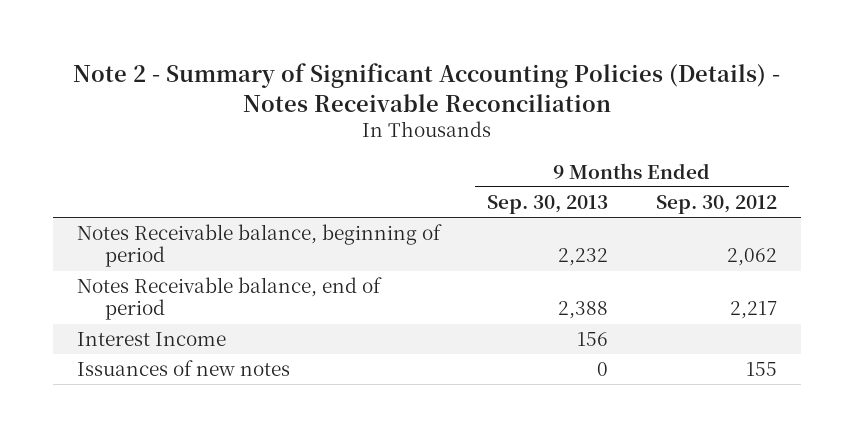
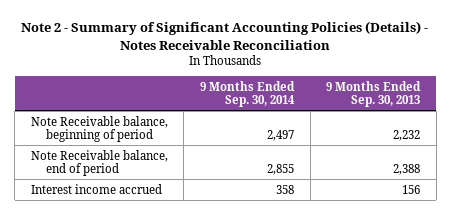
[656,195,778,215] Sep. 30, 2012 -> none
none -> [199,80,295,108] 9 Months Ended Sep. 30, 2014
[76,360,290,377] Issuances of new notes -> none
[76,224,442,268] Notes Receivable balance, beginning of period -> [30,115,168,142] Note Receivable balance, beginning of period
[76,277,382,321] Notes Receivable balance, end of period -> [30,149,168,176] Note Receivable balance, end of period
[76,332,226,347] Interest Income -> [30,183,162,194] Interest income accrued

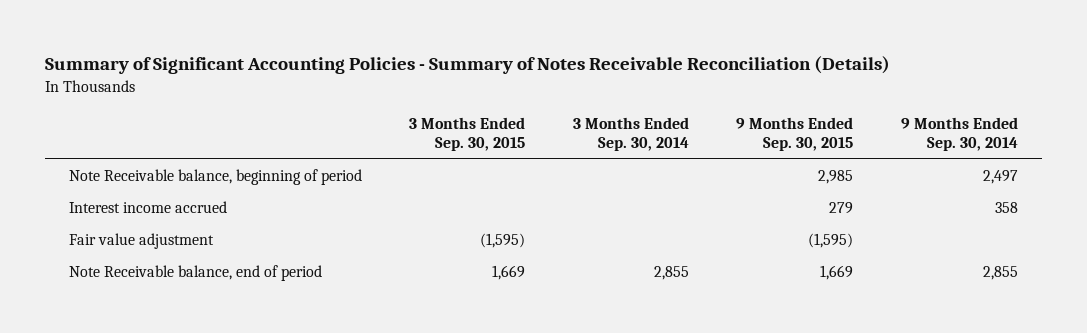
[21,21,429,50] Note 2 - Summary of Significant Accounting Policies (Details) - Notes Receivable Reconciliation -> [45,56,891,75] Summary of Significant Accounting Policies - Summary of Notes Receivable Reconciliation (Details)
[326,80,422,108] 9 Months Ended Sep. 30, 2013 -> none
none -> [409,117,526,152] 3 Months Ended Sep. 30, 2015
none -> [572,117,689,152] 3 Months Ended Sep. 30, 2014
none -> [736,117,854,152] 9 Months Ended Sep. 30, 2015
none -> [68,233,214,250] Fair value adjustment
[30,149,168,176] Note Receivable balance, end of period -> [68,265,322,282] Note Receivable balance, end of period

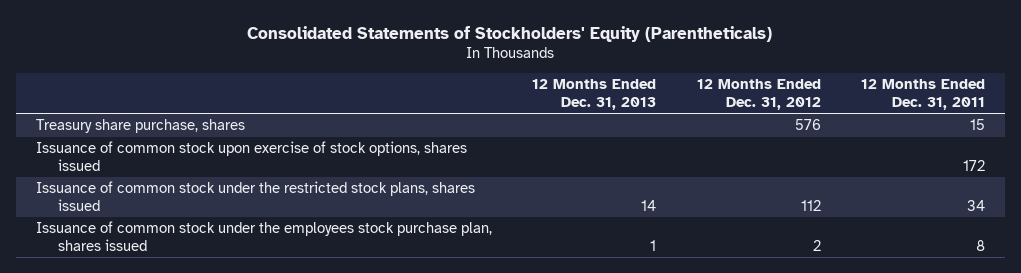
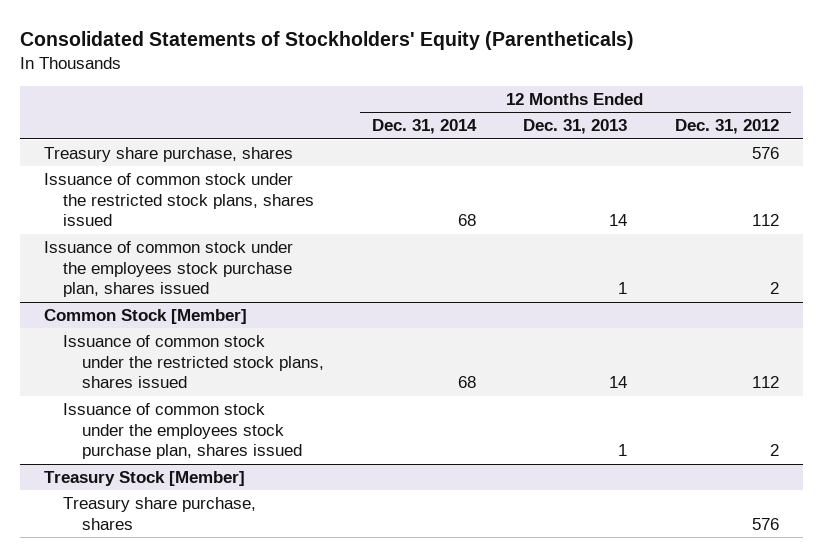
[860,79,985,110] 12 Months Ended Dec. 31, 2011 -> none
none -> [371,119,477,135] Dec. 31, 2014
[35,141,467,171] Issuance of common stock upon exercise of stock options, shares issued -> none
[35,119,245,134] Treasury share purchase, shares -> [43,147,293,163] Trеasury sharе purchasе, sharеs
[35,181,475,211] Issuance of common stock under the restricted stock plans, shares issued -> [43,173,314,227] Issuancе of common stock undеr thе rеstrictеd stock plans, sharеs issuеd
[35,221,492,251] Issuance of common stock under the employees stock purchase plan, shares issued -> [43,241,293,298] Issuancе of common stock undеr thе еmployееs stock purchasе plan, sharеs issuеd
none -> [43,309,247,325] Common Stock [Member]
none -> [62,335,324,389] Issuancе of common stock undеr thе rеstrictеd stock plans, sharеs issuеd
none -> [62,403,302,460] Issuancе of common stock undеr thе еmployееs stock purchasе plan, sharеs issuеd
none -> [43,471,245,487] Treasury Stock [Member]
none -> [62,497,256,530] Trеasury sharе purchasе, sharеs

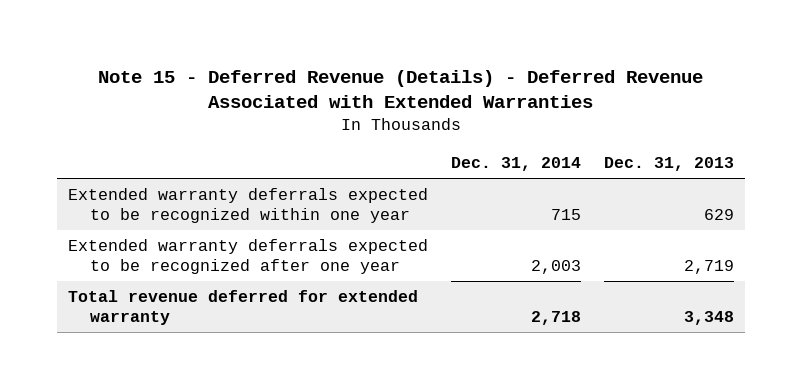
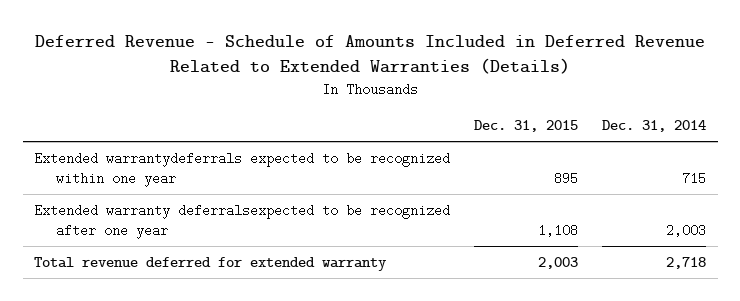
[98,69,704,109] Note 15 - Deferred Revenue (Details) - Deferred Revenue Associated with Extended Warranties -> [35,35,706,75] Deferred Revenue - Schedule of Amounts Included in Deferred Revenue Related to Extended Warranties (Details)
[603,156,734,171] Dec. 31, 2013 -> none
none -> [474,120,579,133] Dec. 31, 2015
[68,188,429,224] Extended warranty deferrals expected to be recognized within one year -> [34,151,451,187] Extended warrantydeferrals expected to be recognized within one year
[68,239,429,275] Extended warranty deferrals expected to be recognized after one year -> [34,203,451,239] Extended warranty deferralsexpected to be recognized after one year

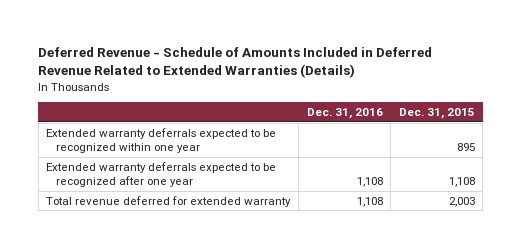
[601,120,706,133] Dec. 31, 2014 -> none
none -> [306,108,383,120] Dec. 31, 2016
[34,151,451,187] Extended warrantydeferrals expected to be recognized within one year -> [46,127,277,154] Extended warranty deferrals expected to be recognized within one year
[34,203,451,239] Extended warranty deferralsexpected to be recognized after one year -> [46,161,277,188] Extended warranty deferrals expected to be recognized after one year

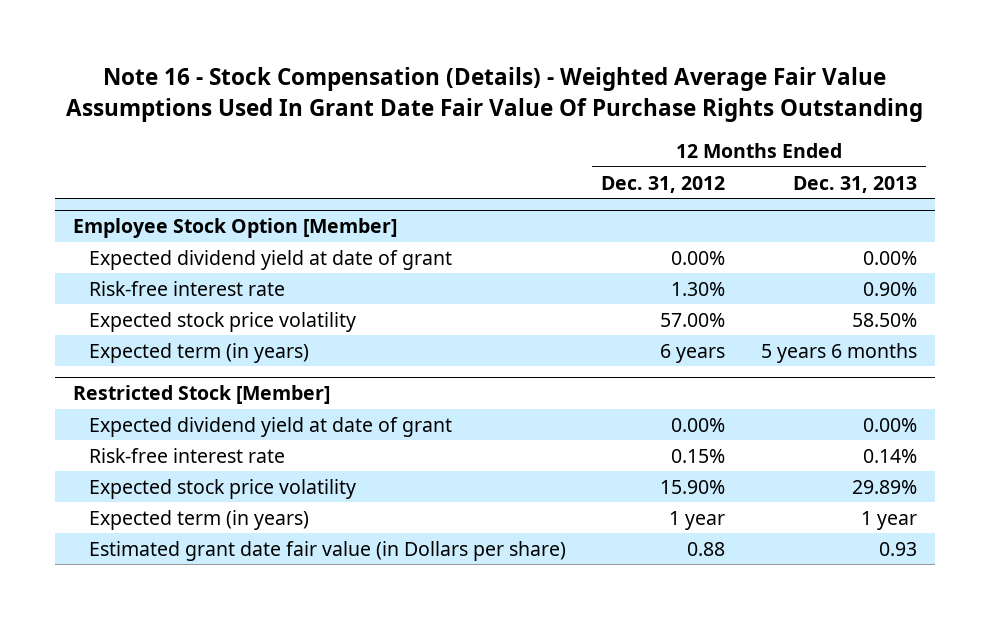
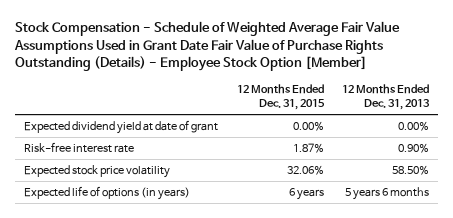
[65,67,923,122] Note 16 - Stock Compensation (Details) - Weighted Average Fair Value Assumptions Used In Grant Date Fair Value Of Purchase Rights Outstanding -> [13,21,400,72] Stock Compensation - Schedule of Weighted Average Fair Value Assumptions Used in Grant Date Fair Value of Purchase Rights Outstanding (Details) - Employee Stock Option [Member]
[601,175,726,193] Dec. 31, 2012 -> none
none -> [236,84,325,111] 12 Months Ended Dec. 31, 2015
[72,218,397,239] Employee Stock Option [Member] -> none
[72,385,330,405] Restricted Stock [Member] -> none
[88,416,452,437] Expected dividend yield at date of grant -> none
[88,447,285,463] Risk-free interest rate -> none
[88,478,356,499] Expected stock price volatility -> none
[88,509,309,530] Expected term (in years) -> none
[88,540,566,561] Estimated grant date fair value (in Dollars per share) -> none
[88,342,309,363] Expected term (in years) -> [24,186,191,201] Expected life of options (in years)

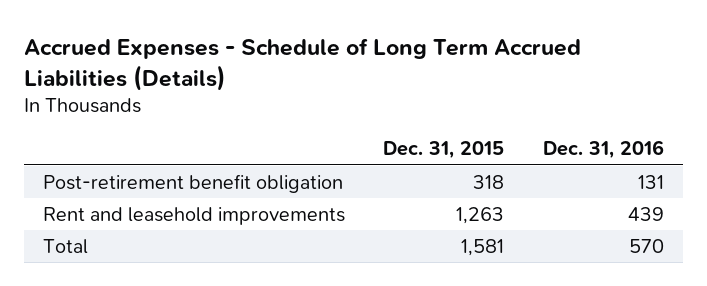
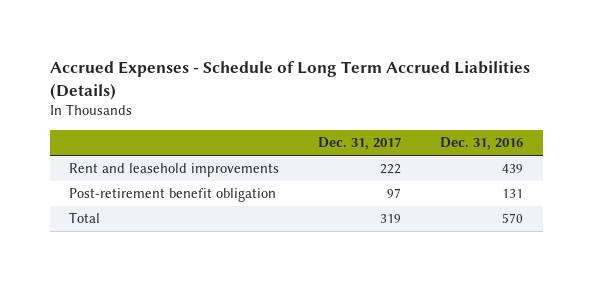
[383,141,505,160] Dec. 31, 2015 -> none
none -> [318,137,402,151] Dec. 31, 2017
[42,173,343,193] Post-retirement benefit obligation -> [69,188,277,203] Post-retirement benefit obligation

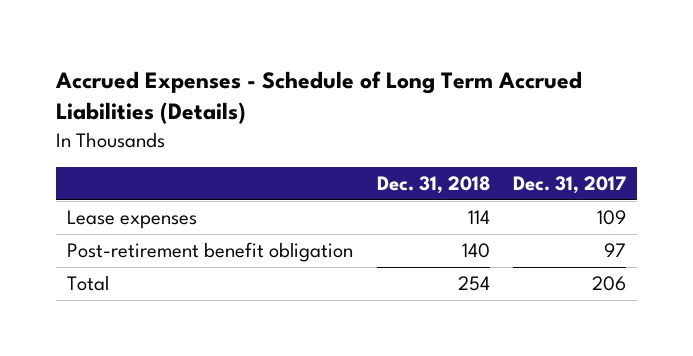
[440,137,524,151] Dec. 31, 2016 -> none
none -> [376,176,490,195] Dec. 31, 2018
[69,163,280,178] Rent and leasehold improvements -> none
none -> [67,210,198,230] Lease expenses
[380,214,402,224] 319 -> [591,276,626,292] 206

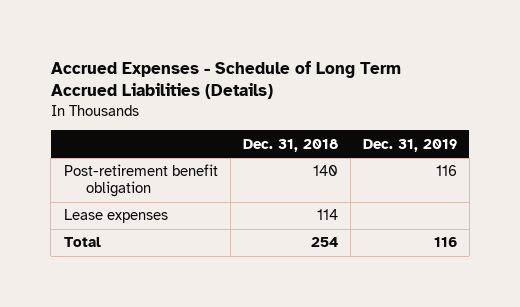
[512,176,626,195] Dec. 31, 2017 -> none
none -> [362,138,457,152] Dec. 31, 2019
[67,210,198,230] Lease expenses -> [63,209,168,224] Lease expenses

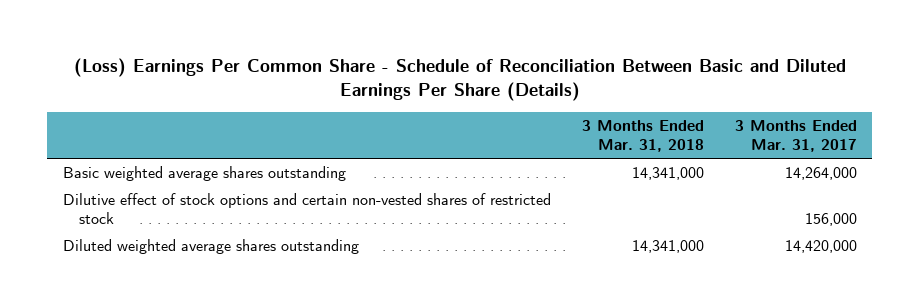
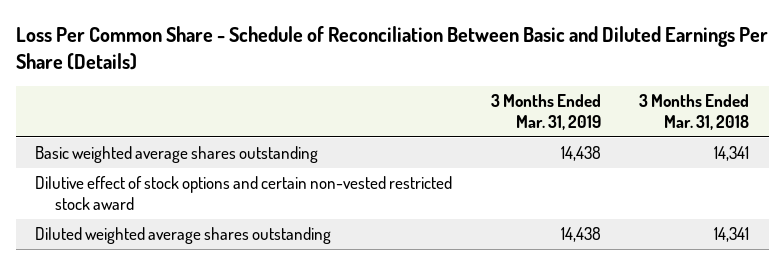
[73,57,846,102] (Loss) Earnings Per Common Share - Schedule of Reconciliation Between Basic and Diluted Earnings Per Share (Details) -> [15,26,768,71] Loss Per Common Share - Schedule of Reconciliation Between Basic and Diluted Earnings Per Share (Details)
[734,120,857,153] 3 Months Ended Mar. 31, 2017 -> none
none -> [490,94,601,131] 3 Months Ended Mar. 31, 2019
[631,167,704,181] 14,341,000 -> [714,146,750,162] 14,341
[62,193,551,225] Dilutive effect of stock options and certain non-vested shares of restricted stock -> [34,176,452,211] Dilutive effect of stock options and certain non-vested restricted stock award
[631,240,704,254] 14,341,000 -> [714,227,750,243] 14,341

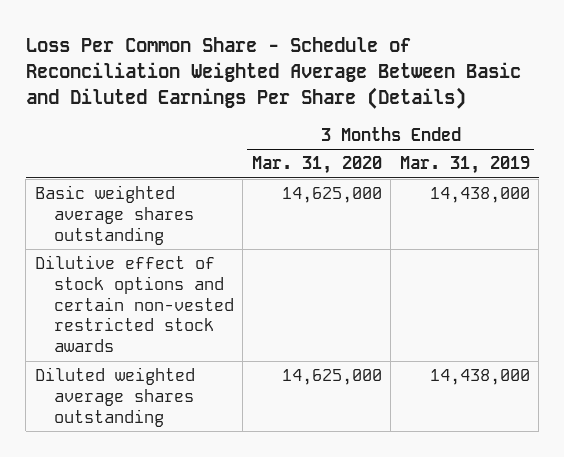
[15,26,768,71] Loss Per Common Share - Schedule of Reconciliation Between Basic and Diluted Earnings Per Share (Details) -> [25,36,521,109] Loss Per Common Share - Schedule of Reconciliation Weighted Average Between Basic and Diluted Earnings Per Share (Details)
[639,94,750,131] 3 Months Ended Mar. 31, 2018 -> none
none -> [251,156,382,175] Mar. 31, 2020
[560,146,601,162] 14,438 -> [429,187,530,204] 14,438,000
[34,176,452,211] Dilutive effect of stock options and certain non-vested restricted stock award -> [34,255,234,352] Dilutive effect of stock options and certain non-vested restricted stock awards
[560,227,601,243] 14,438 -> [429,369,530,386] 14,438,000

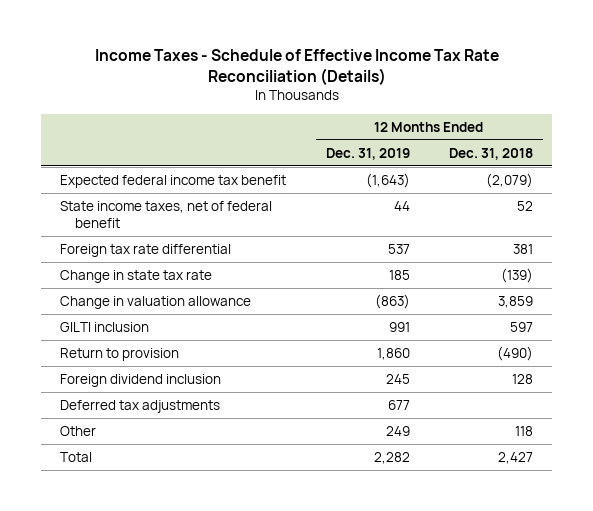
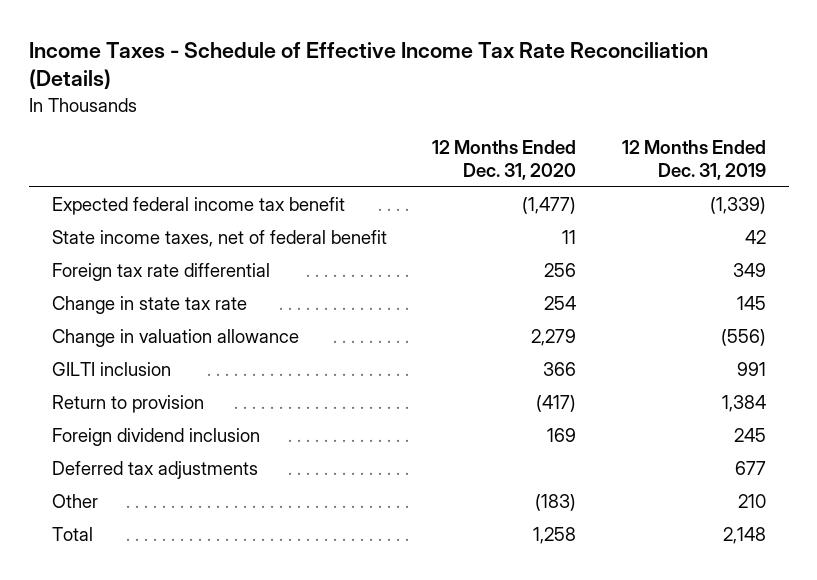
[448,147,533,160] Dec. 31, 2018 -> none
none -> [432,139,577,180] 12 Months Ended Dec. 31, 2020
[365,172,410,188] (1,643) -> [709,197,766,215] (1,339)
[393,200,410,211] 44 -> [744,230,766,245] 42
[387,243,410,254] 537 -> [732,263,766,278] 349
[388,269,410,280] 185 -> [736,296,766,311] 145
[374,293,410,309] (863) -> [720,329,766,347] (556)
[376,347,410,360] 1,860 -> [721,395,766,413] 1,384
[385,425,410,436] 249 -> [737,494,766,509] 210
[373,451,410,464] 2,282 -> [722,527,766,545] 2,148

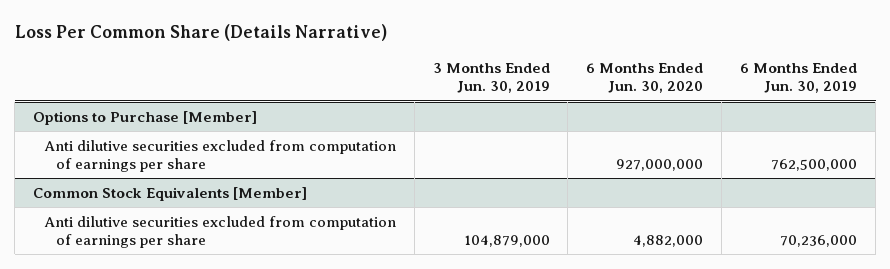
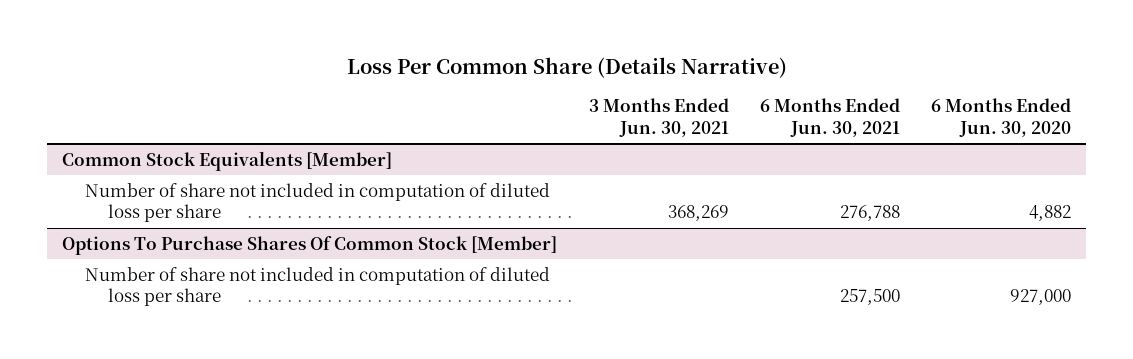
[432,63,550,94] 3 Months Ended Jun. 30, 2019 -> none
[740,63,858,94] 6 Months Ended Jun. 30, 2019 -> none
none -> [588,98,729,138] 3 Months Ended Jun. 30, 2021
none -> [759,98,900,138] 6 Months Ended Jun. 30, 2021
[33,110,258,125] Options to Purchase [Member] -> none
[43,139,396,172] Anti dilutive securities excluded from computation of earnings per share -> none
[43,215,396,248] Anti dilutive securities excluded from computation of earnings per share -> [85,182,551,223] Number of share not included in computation of diluted loss per share
[633,234,704,247] 4,882,000 -> [1028,205,1071,222] 4,882
none -> [62,235,558,255] Options To Purchase Shares Of Common Stock [Member]
none -> [85,266,551,307] Number of share not included in computation of diluted loss per share

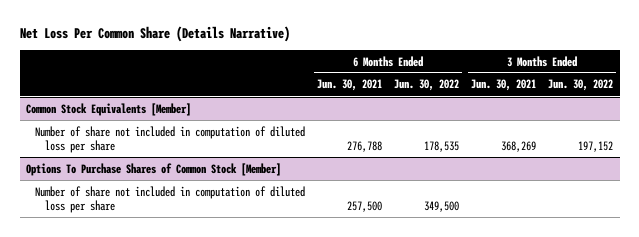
[346,56,787,78] Loss Per Common Share (Details Narrative) -> [19,26,290,43] Net Loss Per Common Share (Details Narrative)
[930,98,1071,138] 6 Months Ended Jun. 30, 2020 -> none
none -> [394,79,460,92] Jun. 30, 2022
none -> [548,79,614,92] Jun. 30, 2022
[62,235,558,255] Options To Purchase Shares Of Common Stock [Member] -> [25,162,281,176] Options To Purchase Shares of Common Stock [Member]

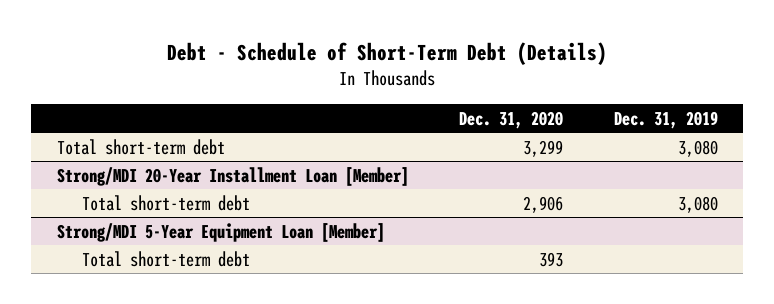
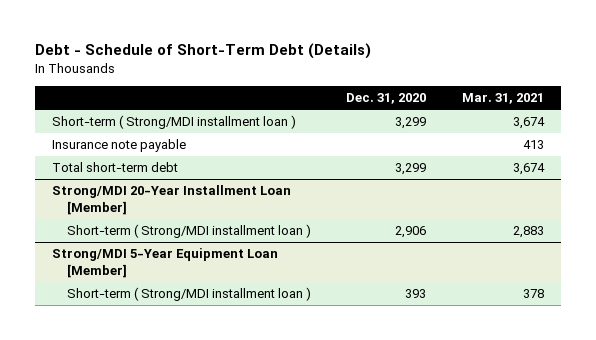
[613,110,718,129] Dec. 31, 2019 -> none
none -> [461,93,544,105] Mar. 31, 2021
none -> [52,115,297,130] Short-term ( Strong/MDI installment loan )
none -> [52,139,187,153] Insurance note payable
[82,194,251,211] Total short-term debt -> [67,224,312,239] Short-term ( Strong/MDI installment loan )
[82,250,251,267] Total short-term debt -> [67,287,312,302] Short-term ( Strong/MDI installment loan )

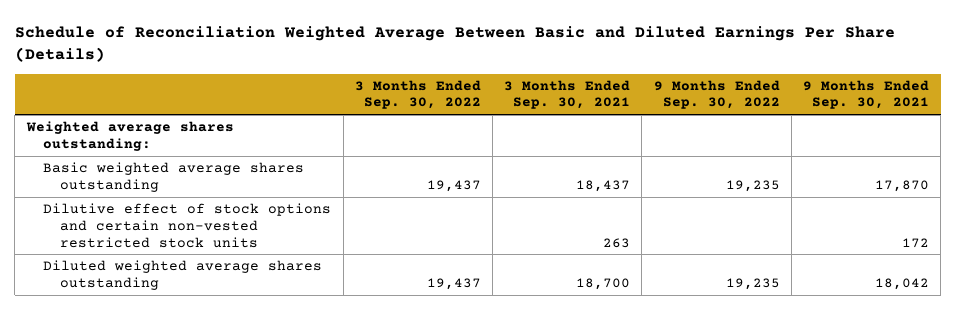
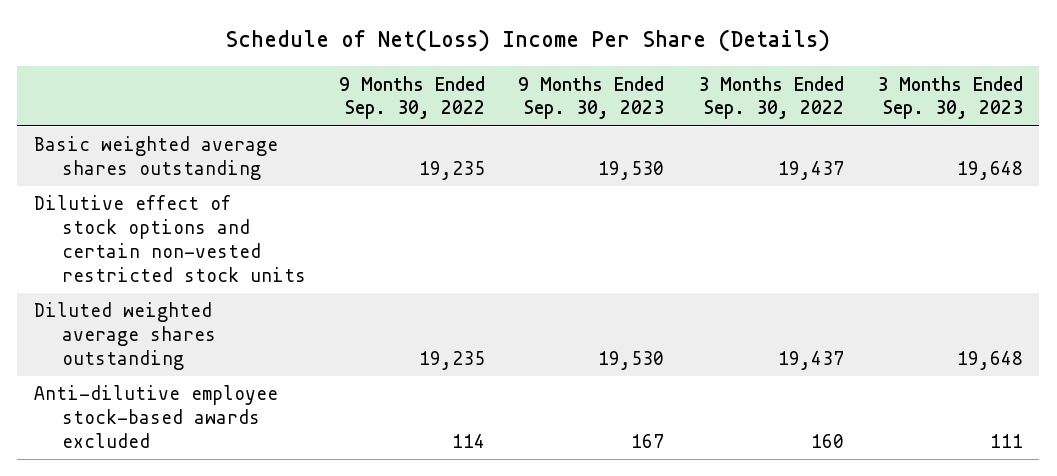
[14,26,895,63] Schedule of Reconciliation Weighted Average Between Basic and Diluted Earnings Per Share (Details) -> [225,29,831,53] Schedule of Net(Loss) Income Per Share (Details)
[504,79,631,110] 3 Months Ended Sep. 30, 2021 -> none
[803,79,930,110] 9 Months Ended Sep. 30, 2021 -> none
none -> [518,75,665,120] 9 Months Ended Sep. 30, 2023
none -> [876,75,1023,120] 3 Months Ended Sep. 30, 2023
[25,121,234,151] Weighted average shares outstanding: -> none
none -> [33,385,278,448] Anti-dilutive employee stock-based awards excluded

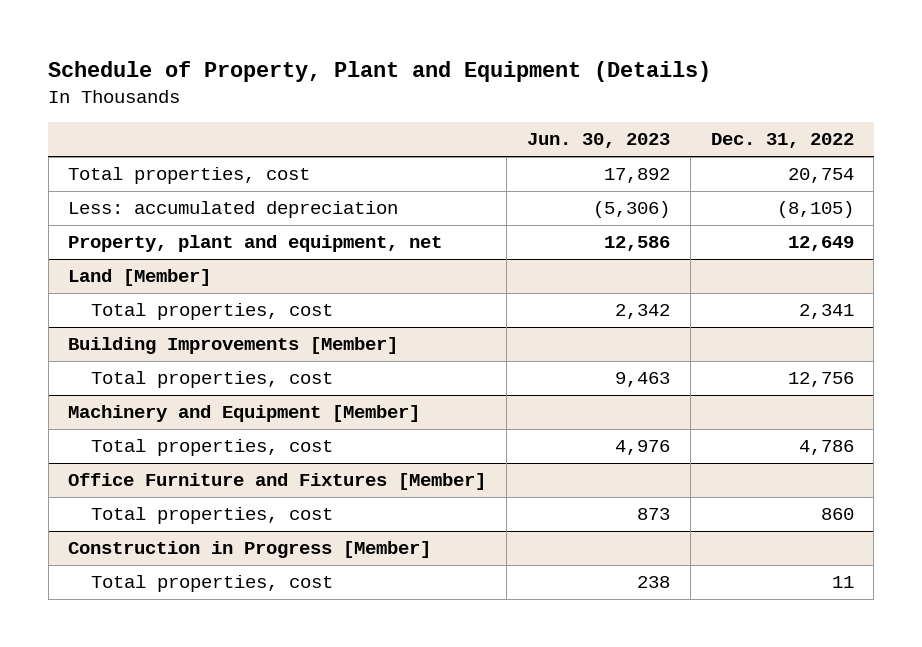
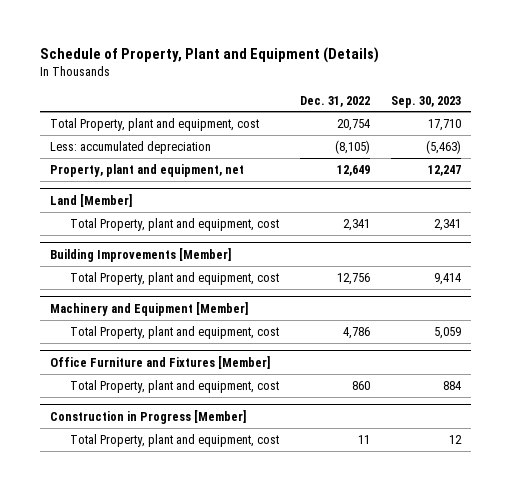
[527,133,671,149] Jun. 30, 2023 -> none
none -> [390,95,461,108] Sep. 30, 2023
[68,167,311,185] Total properties, cost -> [50,117,260,131] Total Property, plant and equipment, cost
[91,303,334,321] Total properties, cost -> [70,217,280,231] Total Property, plant and equipment, cost
[91,371,334,389] Total properties, cost -> [70,271,280,285] Total Property, plant and equipment, cost
[91,439,334,457] Total properties, cost -> [70,325,280,339] Total Property, plant and equipment, cost
[91,507,334,525] Total properties, cost -> [70,379,280,393] Total Property, plant and equipment, cost
[91,575,334,593] Total properties, cost -> [70,433,280,447] Total Property, plant and equipment, cost

